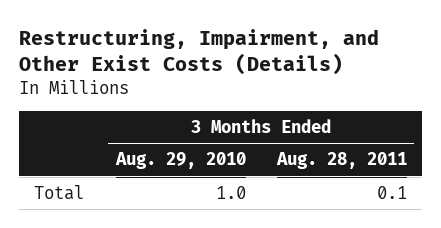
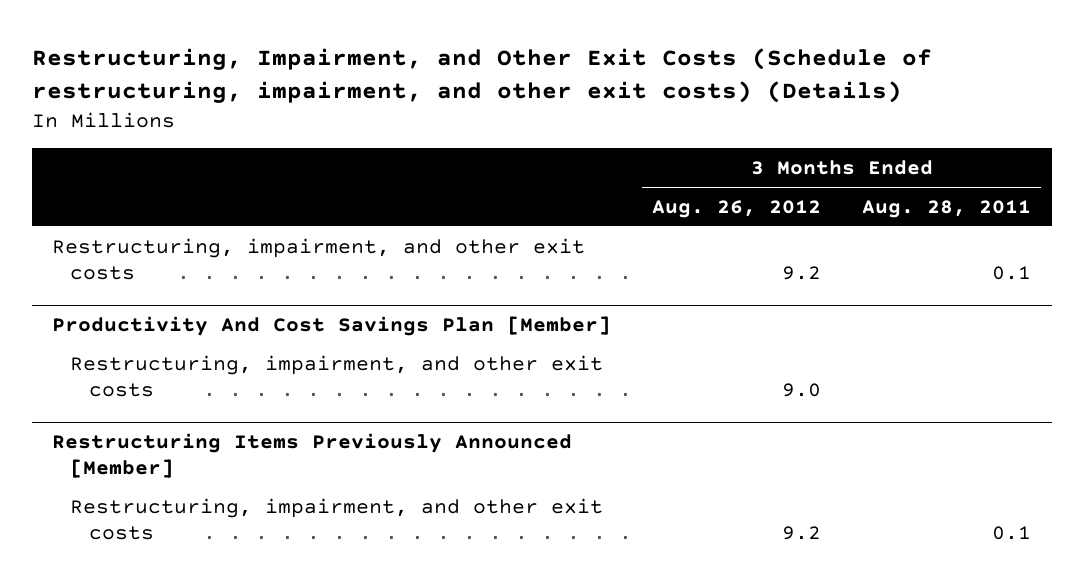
[18,29,379,76] Restructuring, Impairment, and Other Exist Costs (Details) -> [31,47,932,103] Restructuring, Impairment, and Other Exit Costs (Schedule of restructuring, impairment, and other exit costs) (Details)
[114,152,246,170] Aug. 29, 2010 -> none
none -> [652,199,822,218] Aug. 26, 2012
[34,185,85,201] Total -> [52,237,586,281] Restructuring, impairment, and other exit costs
none -> [52,315,612,336] Productivity And Cost Savings Plan [Member]
none -> [70,354,604,398] Restructuring, impairment, and other exit costs
none -> [52,432,573,479] Restructuring Items Previously Announced [Member]
none -> [70,497,604,541] Restructuring, impairment, and other exit costs

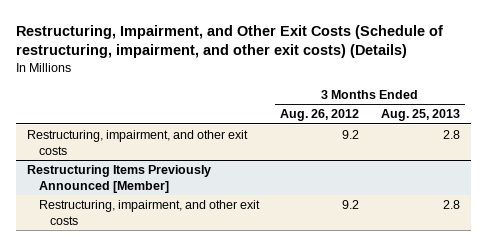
[862,199,1032,218] Aug. 28, 2011 -> none
none -> [381,109,461,122] Aug. 25, 2013
[52,315,612,336] Productivity And Cost Savings Plan [Member] -> none
[70,354,604,398] Restructuring, impairment, and other exit costs -> none

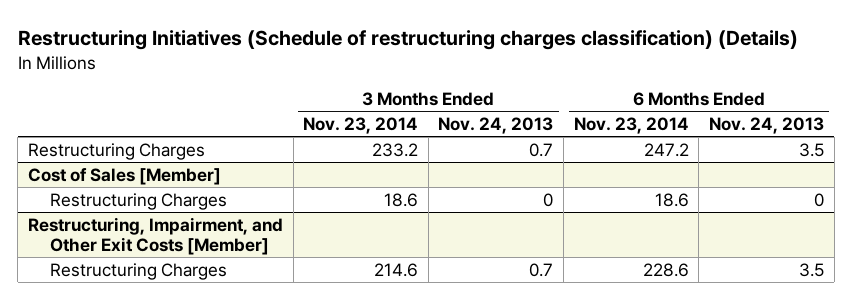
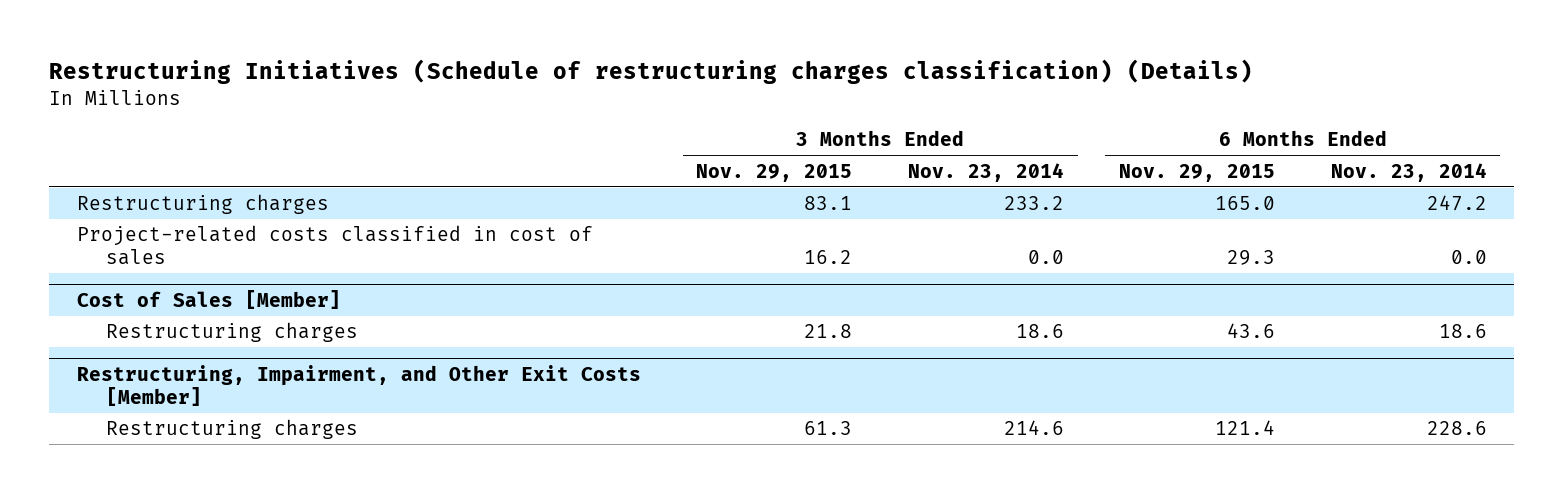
[438,116,554,134] Nov. 24, 2013 -> none
[709,116,825,134] Nov. 24, 2013 -> none
none -> [696,163,853,182] Nov. 29, 2015
none -> [1119,163,1276,182] Nov. 29, 2015
[27,142,205,160] Restructuring Charges -> [77,194,330,215] Restructuring charges
none -> [77,225,594,266] Project-related costs classified in cost of sales
[49,192,227,210] Restructuring Charges -> [106,322,359,343] Restructuring charges
[49,262,227,280] Restructuring Charges -> [106,419,359,440] Restructuring charges

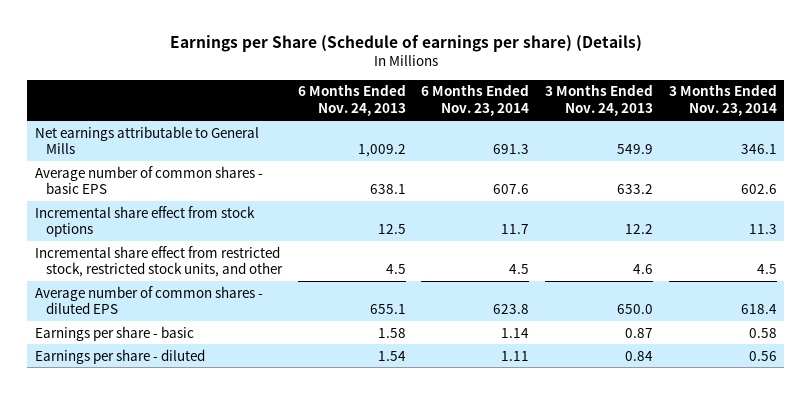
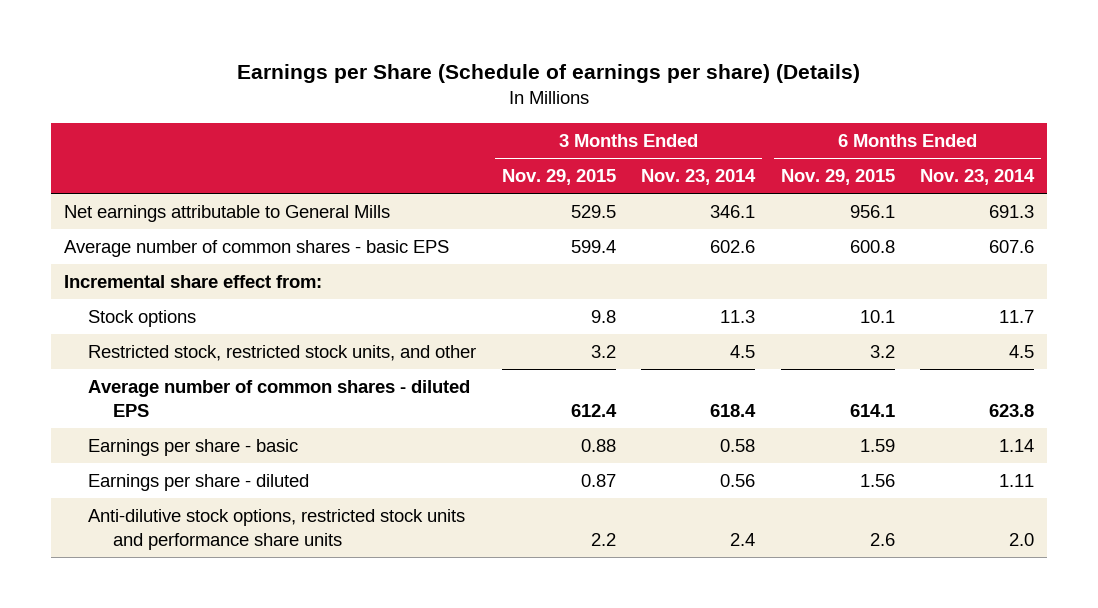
[297,84,406,117] 6 Months Ended Nov. 24, 2013 -> none
[544,84,653,117] 3 Months Ended Nov. 24, 2013 -> none
none -> [501,169,616,186] Nov. 29, 2015
none -> [780,169,895,186] Nov. 29, 2015
none -> [63,274,322,288] Incremental share effect from:
[35,205,256,238] Incremental share effect from stock options -> [88,309,197,327] Stock options
[35,245,284,278] Incremental share effect from restricted stock, restricted stock units, and other -> [88,344,477,361] Restricted stock, restricted stock units, and other
none -> [88,508,466,550] Anti-dilutive stock options, restricted stock units and performance share units

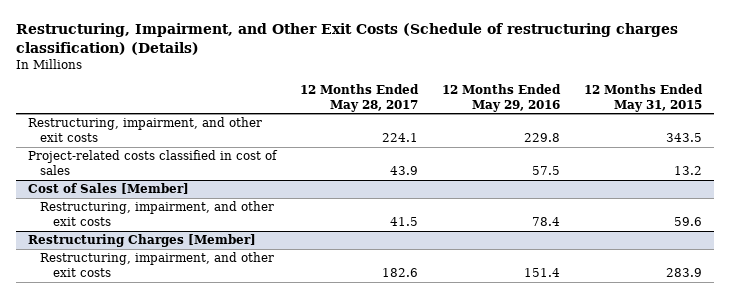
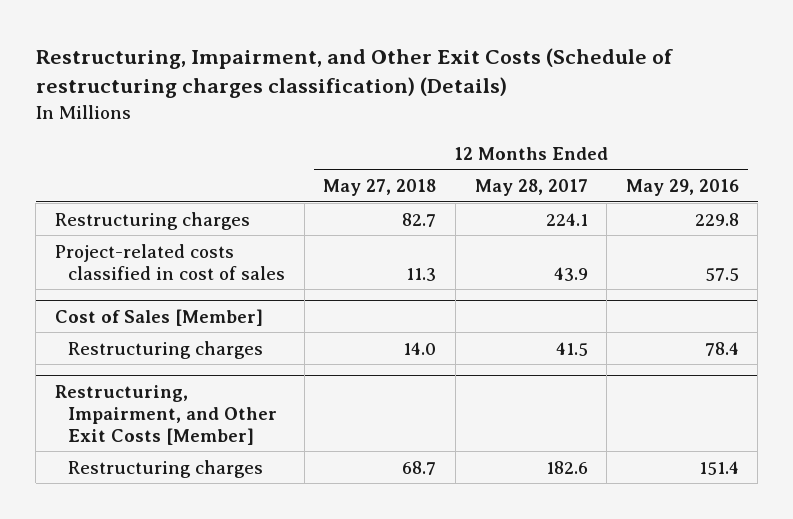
[584,84,704,112] 12 Months Ended May 31, 2015 -> none
none -> [323,179,437,197] May 27, 2018
[27,117,262,142] Restructuring, impairment, and other exit costs -> [54,211,250,230] Restructuring charges
[40,201,275,226] Restructuring, impairment, and other exit costs -> [68,340,264,359] Restructuring charges
[27,234,256,248] Restructuring Charges [Member] -> [54,384,278,445] Restructuring, Impairment, and Other Exit Costs [Member]
[40,252,275,277] Restructuring, impairment, and other exit costs -> [68,459,264,478] Restructuring charges

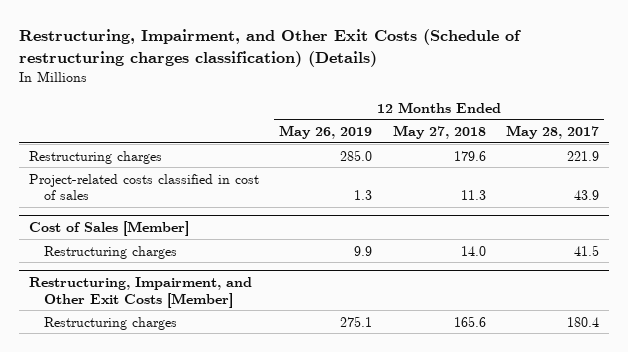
[625,179,739,197] May 29, 2016 -> none
none -> [279,125,373,140] May 26, 2019
[402,212,437,227] 82.7 -> [453,150,486,161] 179.6
[545,212,588,226] 224.1 -> [566,150,599,161] 221.9
[402,460,437,475] 68.7 -> [453,315,486,327] 165.6
[545,460,588,474] 182.6 -> [566,316,599,327] 180.4

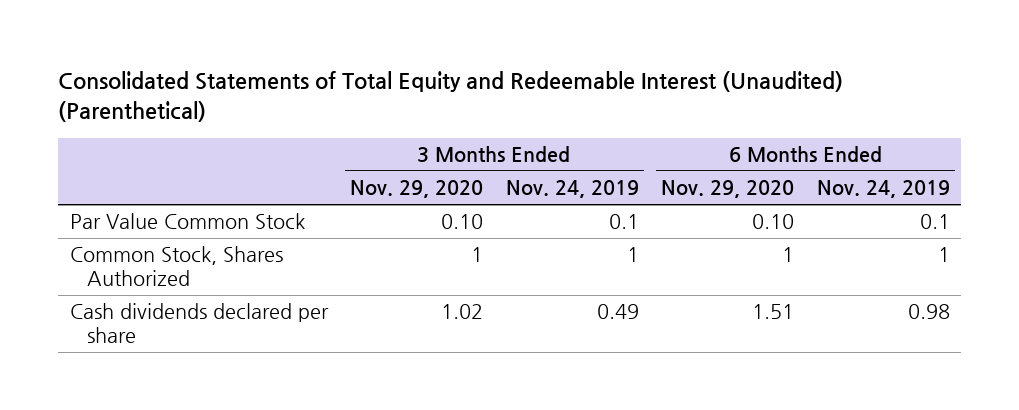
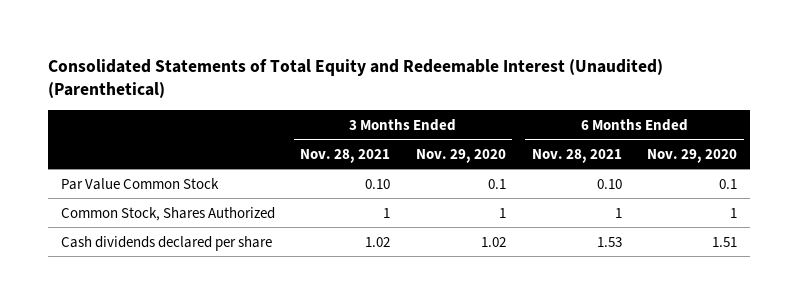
[505,180,639,199] Nov. 24, 2019 -> none
[816,180,950,199] Nov. 24, 2019 -> none
none -> [300,148,391,163] Nov. 28, 2021
none -> [531,148,622,163] Nov. 28, 2021
[441,214,484,230] 0.10 -> [488,178,507,189] 0.1
[752,214,795,230] 0.10 -> [719,178,738,189] 0.1

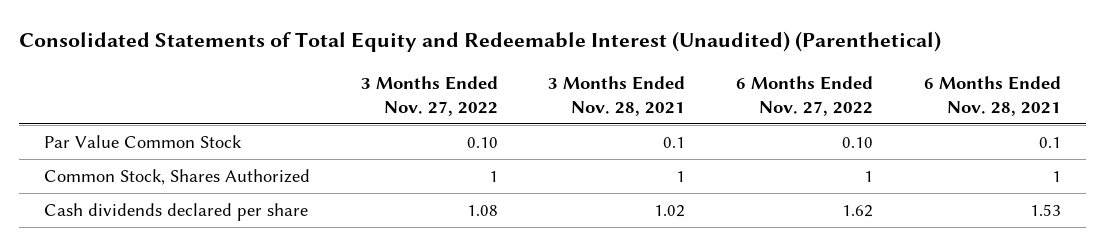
[416,148,507,163] Nov. 29, 2020 -> none
[647,148,738,163] Nov. 29, 2020 -> none
none -> [360,75,498,116] 3 Months Ended Nov. 27, 2022
none -> [736,75,874,116] 6 Months Ended Nov. 27, 2022
[365,178,391,189] 0.10 -> [663,137,686,149] 0.1
[596,178,622,189] 0.10 -> [1038,137,1061,149] 0.1

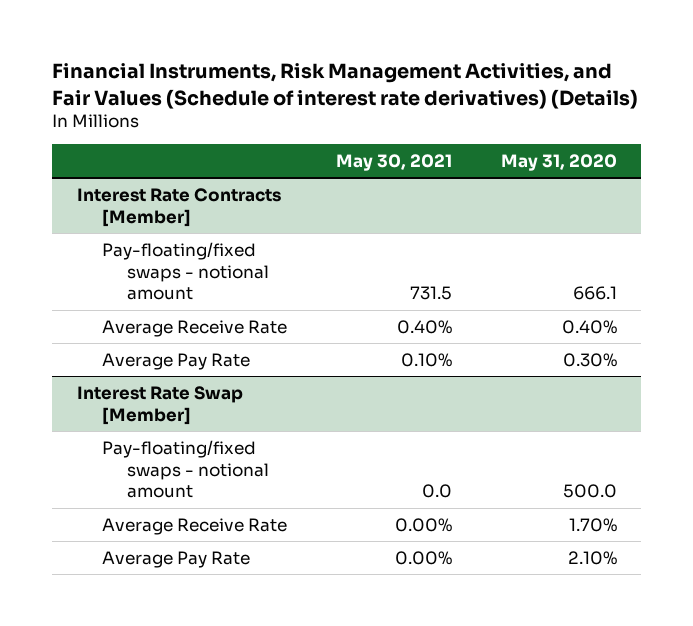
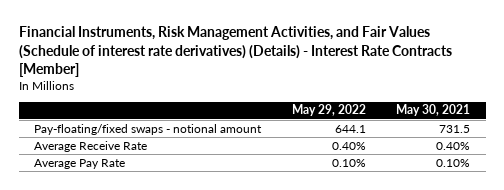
[51,63,638,109] Financial Instruments, Risk Management Activities, and Fair Values (Schedule of interest rate derivatives) (Details) -> [18,26,452,77] Financial Instruments, Risk Management Activities, and Fair Values (Schedule of interest rate derivatives) (Details) - Interest Rate Contracts [Member]
[500,154,617,172] May 31, 2020 -> none
none -> [291,104,366,117] May 29, 2022
[76,187,281,227] Interest Rate Contracts [Member] -> none
[76,385,243,425] Interest Rate Swap [Member] -> none
[101,439,270,499] Pay-floating/fixed swaps - notional amount -> none
[101,517,287,535] Average Receive Rate -> none
[101,550,250,568] Average Pay Rate -> none

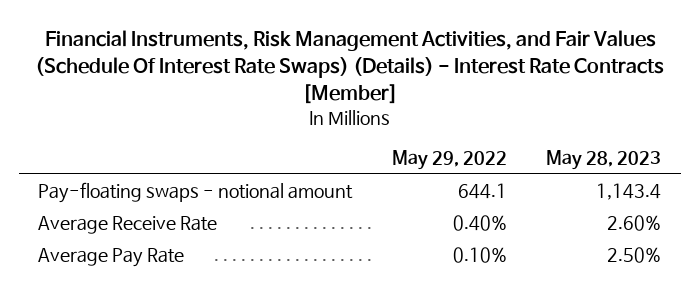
[18,26,452,77] Financial Instruments, Risk Management Activities, and Fair Values (Schedule of interest rate derivatives) (Details) - Interest Rate Contracts [Member] -> [34,29,664,105] Financial Instruments, Risk Management Activities, and Fair Values (Schedule Of Interest Rate Swaps) (Details) - Interest Rate Contracts [Member]
[396,104,471,117] May 30, 2021 -> none
none -> [546,150,662,171] May 28, 2023
[33,123,262,135] Pay-floating/fixed swaps - notional amount -> [38,182,354,204] Pay-floating swaps - notional amount

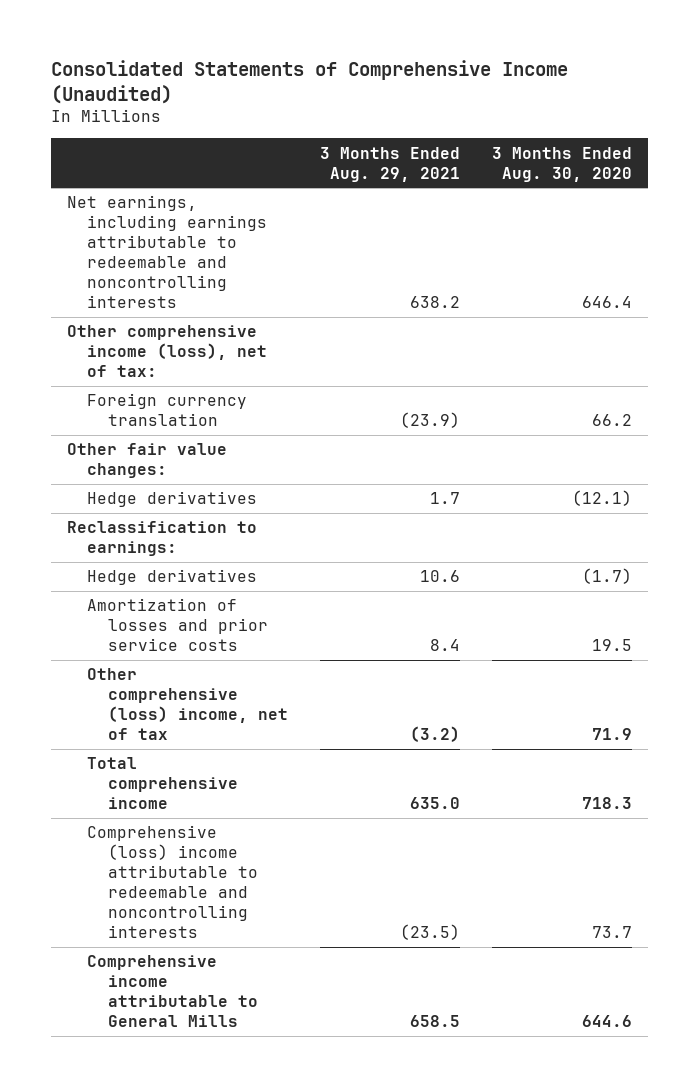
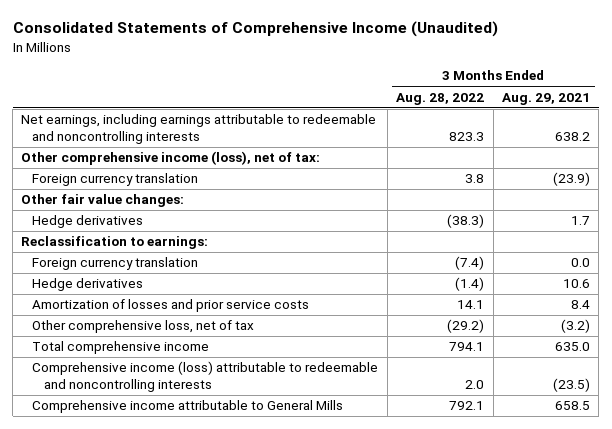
[492,146,633,182] 3 Months Ended Aug. 30, 2020 -> none
none -> [396,92,485,105] Aug. 28, 2022
none -> [32,257,199,271] Foreign currency translation
[87,668,289,741] Other comprehensive (loss) income, net of tax -> [32,320,255,334] Other comprehensive loss, net of tax
[87,825,259,938] Comprehensive (loss) income attributable to redeemable and noncontrolling interests -> [32,361,379,393] Comprehensive income (loss) attributable to redeemable and noncontrolling interests

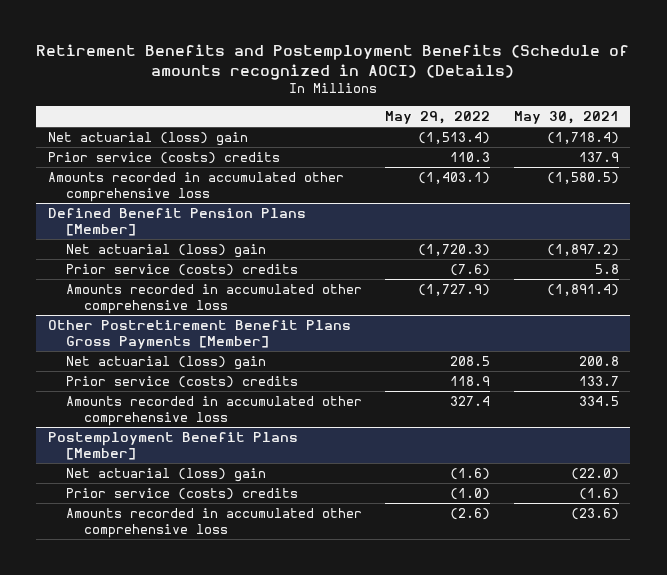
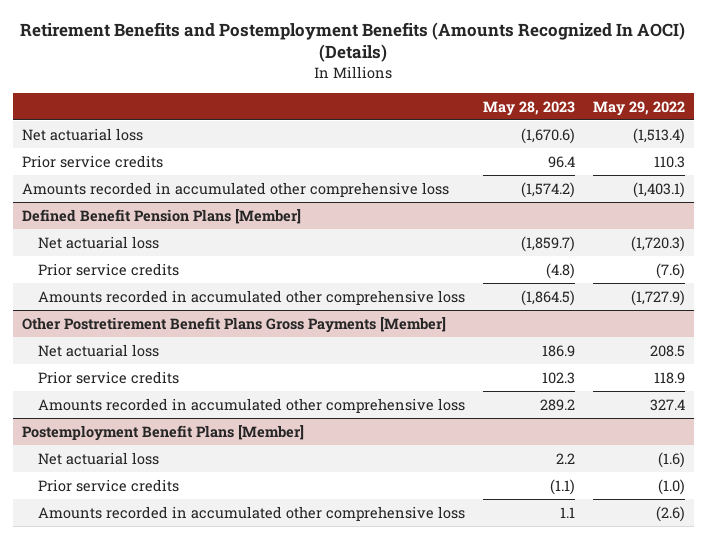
[36,44,630,81] Retirement Benefits and Postemployment Benefits (Schedule of amounts recognized in AOCI) (Details) -> [20,21,686,63] Retirement Benefits and Postemployment Benefits (Amounts Recognized In AOCI) (Details)
[513,111,619,125] May 30, 2021 -> none
none -> [482,100,575,116] May 28, 2023
[48,131,249,146] Net actuarial (loss) gain -> [21,127,143,141] Net actuarial loss
[48,151,281,164] Prior service (costs) credits -> [21,154,163,168] Prior service credits
[66,243,267,258] Net actuarial (loss) gain -> [37,235,159,249] Net actuarial loss
[66,263,299,276] Prior service (costs) credits -> [37,262,179,276] Prior service credits
[66,355,267,370] Net actuarial (loss) gain -> [37,343,159,357] Net actuarial loss
[66,375,299,388] Prior service (costs) credits -> [37,370,179,384] Prior service credits
[66,467,267,482] Net actuarial (loss) gain -> [37,451,159,465] Net actuarial loss
[66,487,299,500] Prior service (costs) credits -> [37,478,179,492] Prior service credits

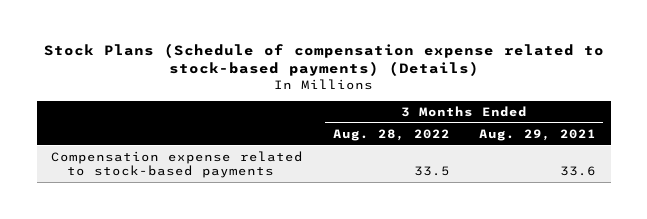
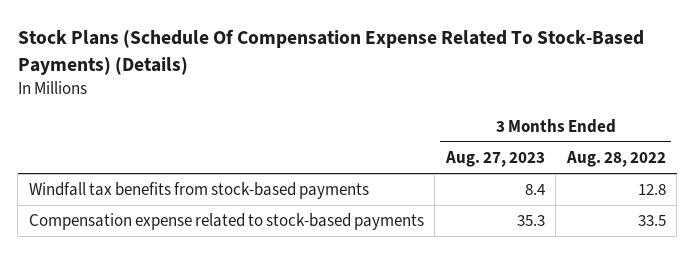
[43,43,604,77] Stock Plans (Schedule of compensation expense related to stock-based payments) (Details) -> [17,29,644,75] Stock Plans (Schedule Of Compensation Expense Related To Stock-Based Payments) (Details)
[479,128,597,141] Aug. 29, 2021 -> none
none -> [444,151,545,168] Aug. 27, 2023
none -> [28,182,369,200] Windfall tax benefits from stock-based payments

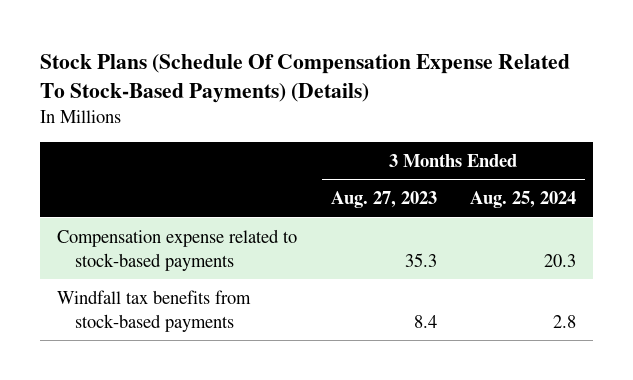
[565,151,666,168] Aug. 28, 2022 -> none
none -> [470,191,577,209] Aug. 25, 2024
[28,182,369,200] Windfall tax benefits from stock-based payments -> [57,289,252,332] Windfall tax benefits from stock-based payments

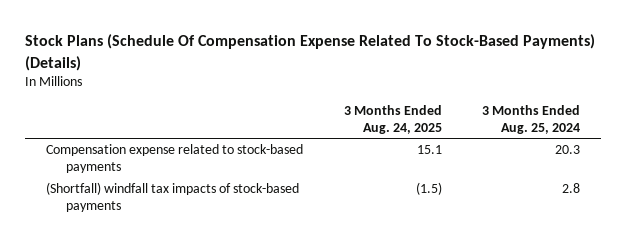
[330,191,437,209] Aug. 27, 2023 -> none
none -> [343,104,442,134] 3 Months Ended Aug. 24, 2025
[57,289,252,332] Windfall tax benefits from stock-based payments -> [45,182,299,213] (Shortfall) windfall tax impacts of stock-based payments

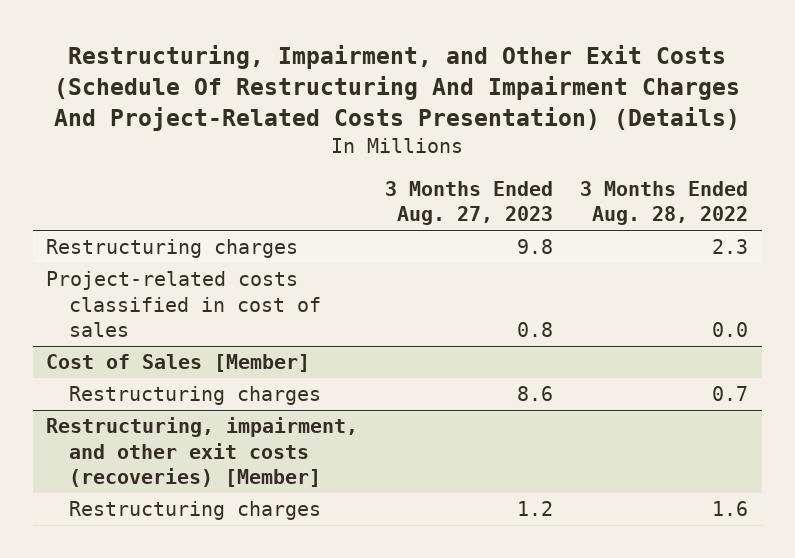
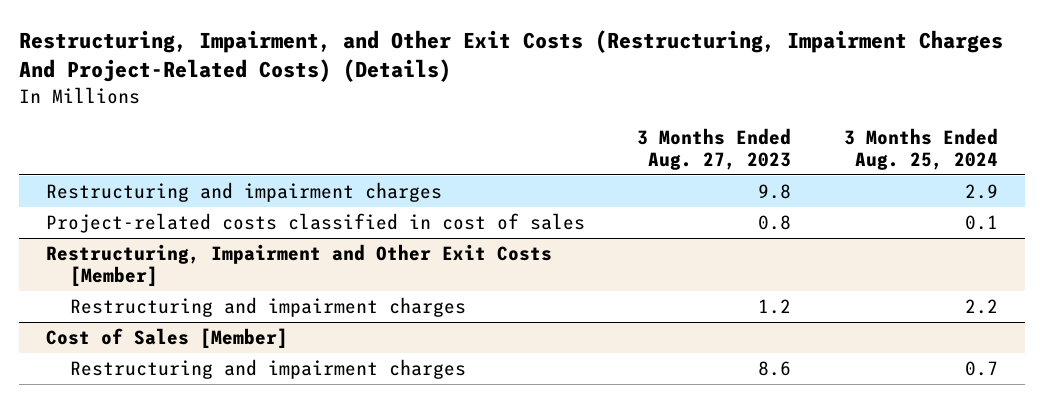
[54,44,741,131] Restructuring, Impairment, and Other Exit Costs (Schedule Of Restructuring And Impairment Charges And Project-Related Costs Presentation) (Details) -> [19,30,1004,83] Restructuring, Impairment, and Other Exit Costs (Restructuring, Impairment Charges And Project-Related Costs) (Details)
[580,181,749,226] 3 Months Ended Aug. 28, 2022 -> none
none -> [844,127,999,170] 3 Months Ended Aug. 25, 2024
[46,239,299,259] Restructuring charges -> [45,182,442,203] Restructuring and impairment charges
none -> [45,244,552,287] Restructuring, Impairment and Other Exit Costs [Member]
none -> [69,297,466,318] Restructuring and impairment charges
[46,417,359,487] Restructuring, impairment, and other exit costs (recoveries) [Member] -> none
[69,501,322,521] Restructuring charges -> none
[69,386,322,406] Restructuring charges -> [69,359,466,380] Restructuring and impairment charges

